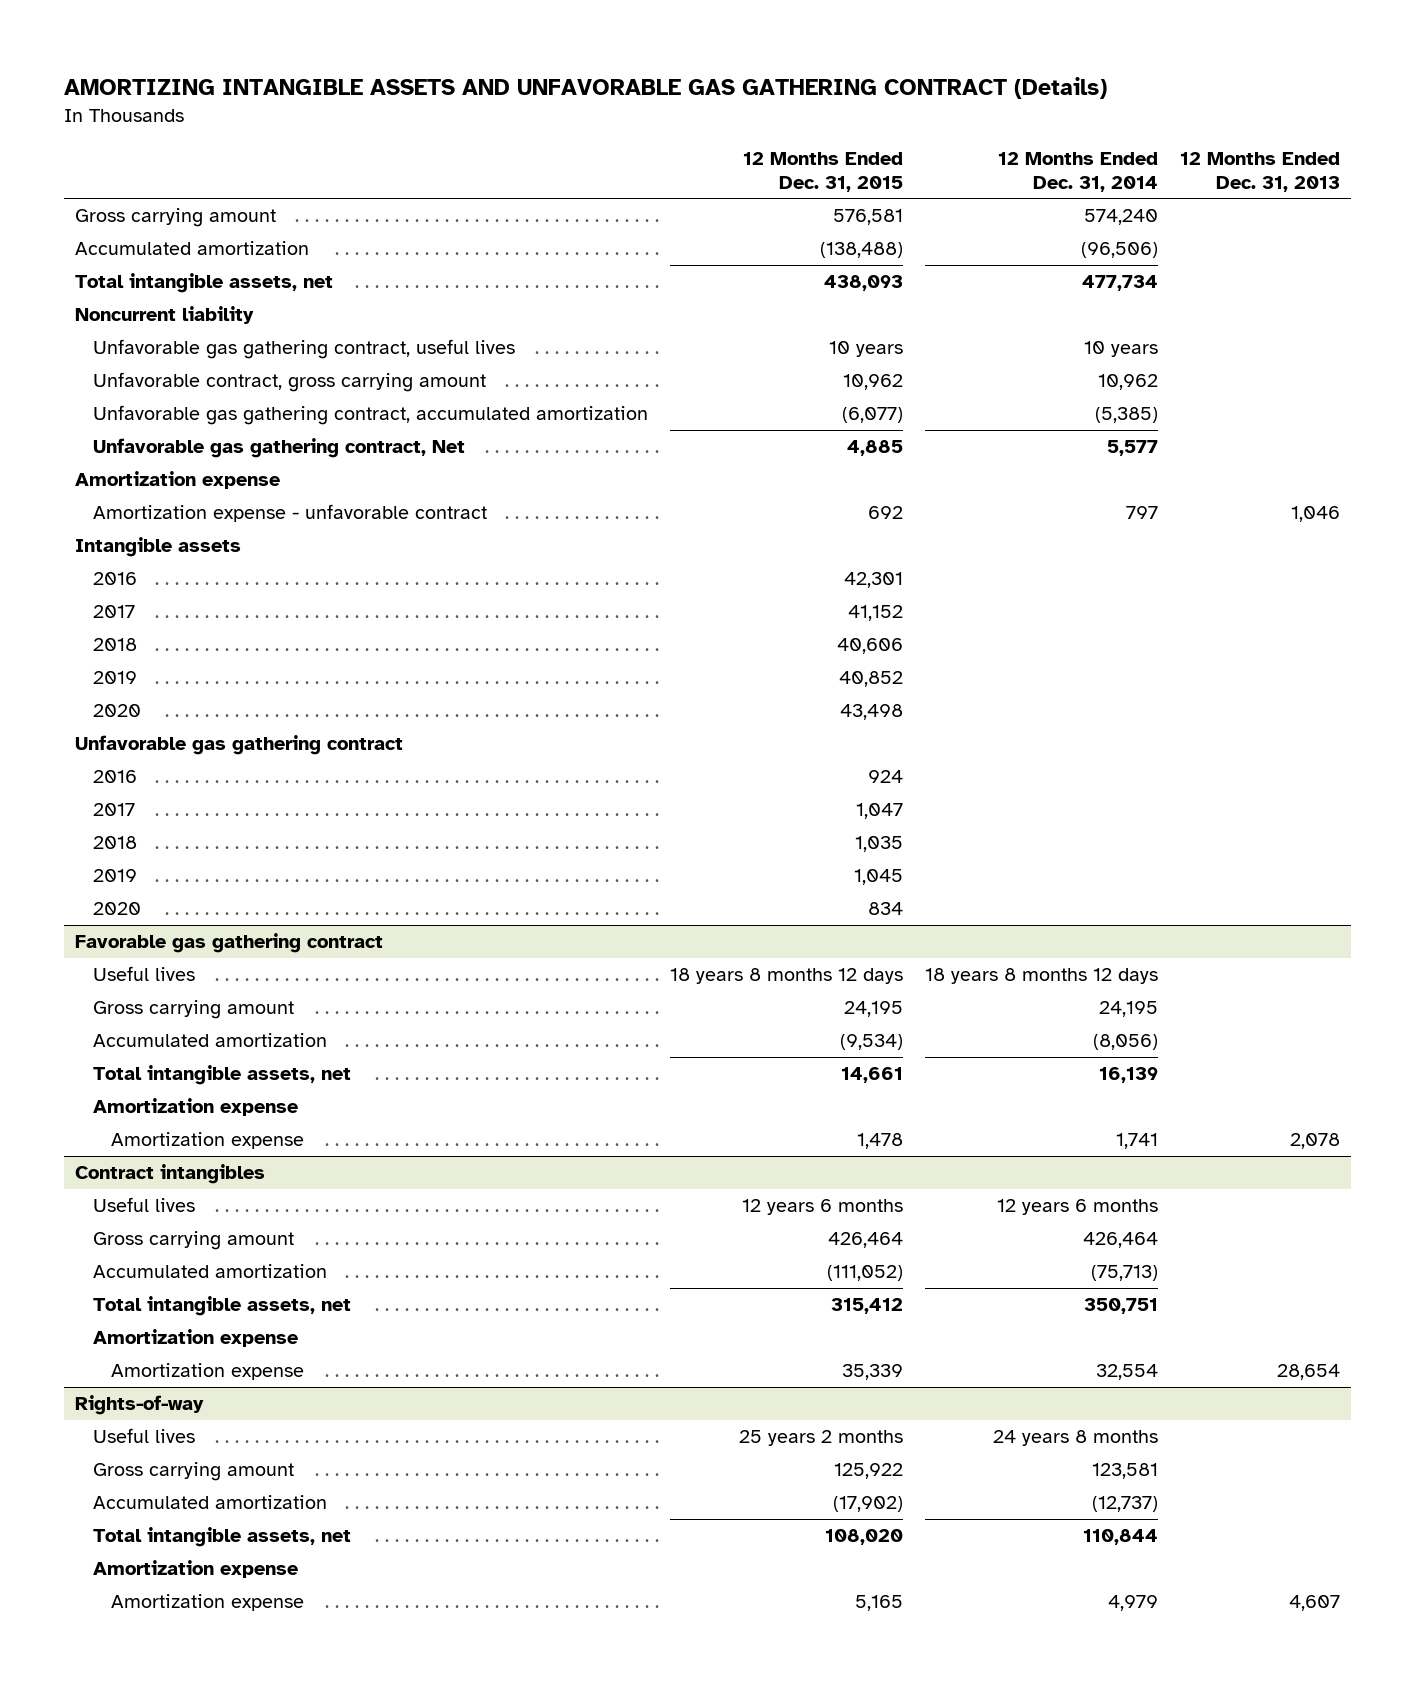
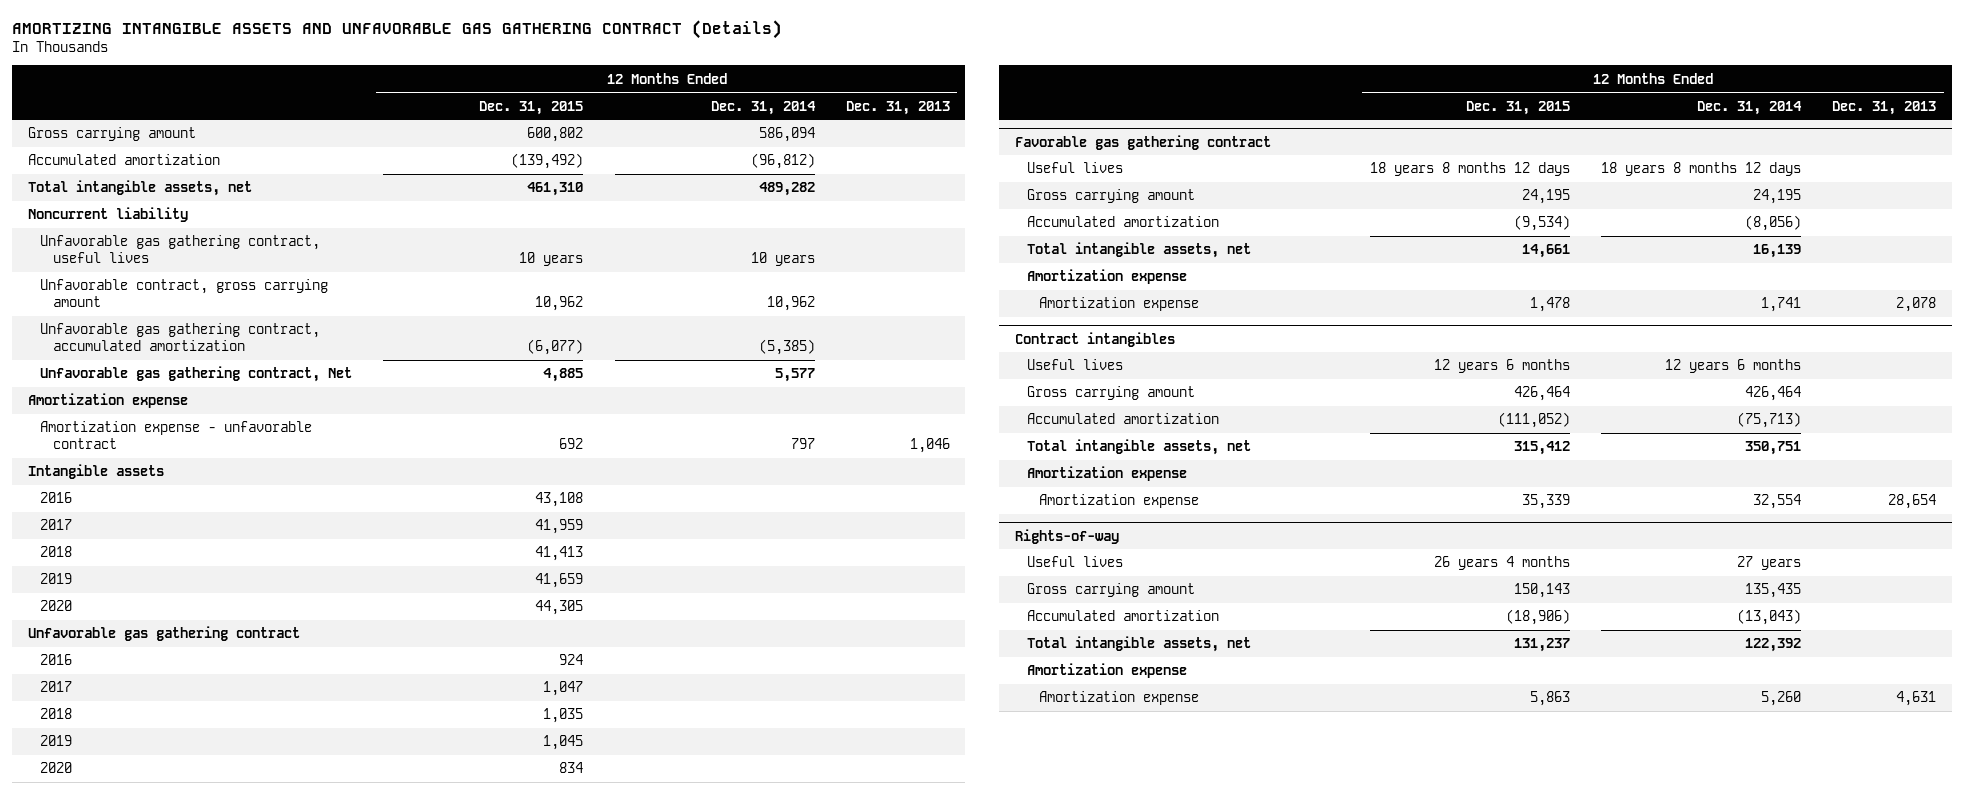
[833,209,904,226] 576,581 -> [527,127,584,143] 600,802
[1084,209,1159,226] 574,240 -> [758,127,815,143] 586,094
[820,242,904,259] (138,488) -> [511,153,584,170] (139,492)
[1081,242,1159,259] (96,506) -> [750,153,815,170] (96,812)
[824,275,904,292] 438,093 -> [527,182,584,197] 461,310
[1082,275,1159,292] 477,734 -> [758,182,815,197] 489,282
[844,572,904,589] 42,301 -> [535,492,584,508] 43,108
[848,605,904,622] 41,152 -> [535,519,584,535] 41,959
[837,638,904,655] 40,606 -> [535,546,584,562] 41,413
[839,671,904,688] 40,852 -> [535,573,584,589] 41,659
[840,704,904,721] 43,498 -> [535,600,584,616] 44,305
[739,1430,904,1447] 25 years 2 months -> [1434,556,1571,571] 26 years 4 months
[993,1430,1159,1447] 24 years 8 months -> [1737,556,1802,571] 27 years
[834,1463,904,1480] 125,922 -> [1514,583,1571,599] 150,143
[1092,1463,1159,1480] 123,581 -> [1745,583,1802,599] 135,435
[833,1496,904,1513] (17,902) -> [1506,609,1571,626] (18,906)
[1092,1496,1159,1513] (12,737) -> [1737,609,1802,626] (13,043)
[825,1529,904,1546] 108,020 -> [1514,638,1571,653] 131,237
[1083,1529,1159,1546] 110,844 -> [1745,638,1802,653] 122,392
[855,1595,904,1612] 5,165 -> [1530,691,1571,707] 5,863
[1108,1595,1159,1612] 4,979 -> [1761,691,1802,707] 5,260
[1289,1595,1341,1612] 4,607 -> [1896,691,1937,707] 4,631

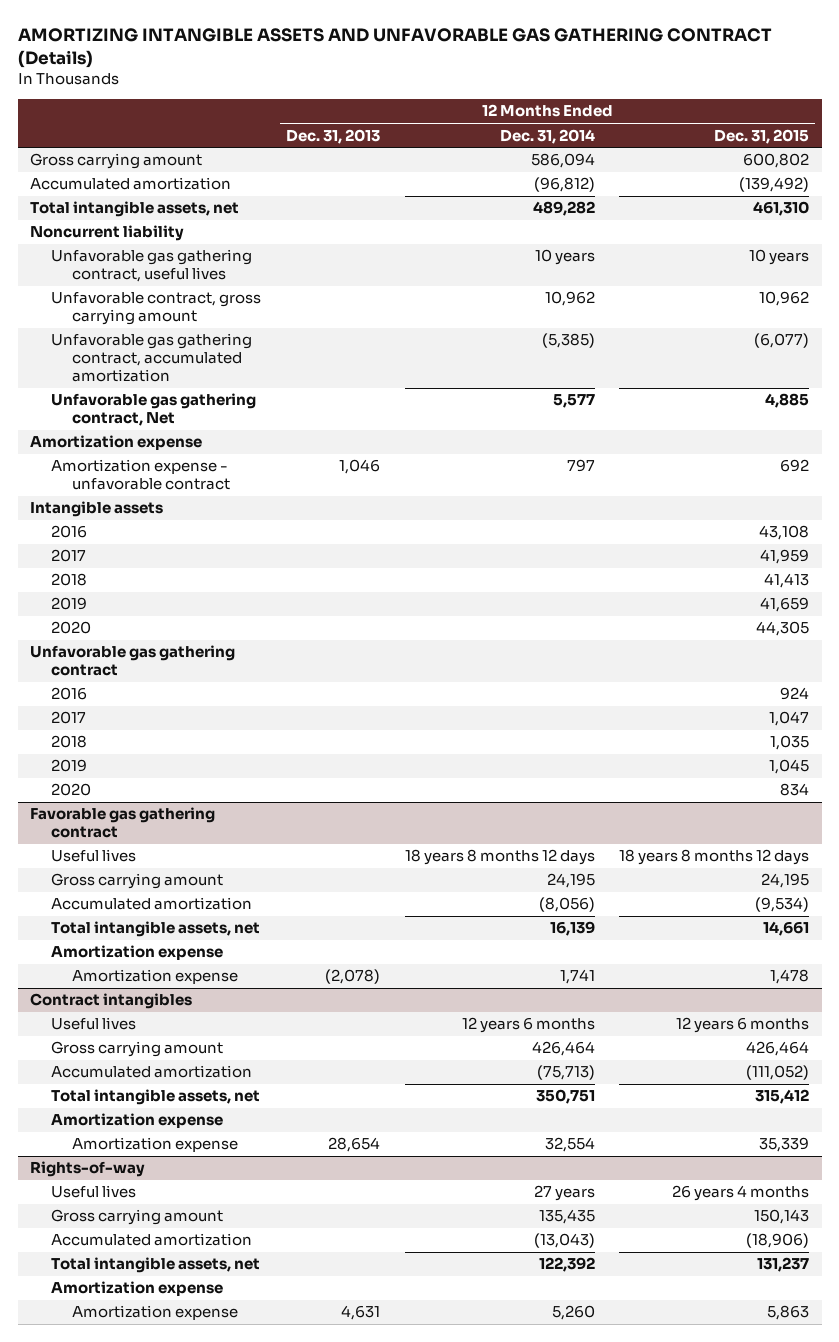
[1896,297,1937,313] 2,078 -> [324,969,380,985] (2,078)

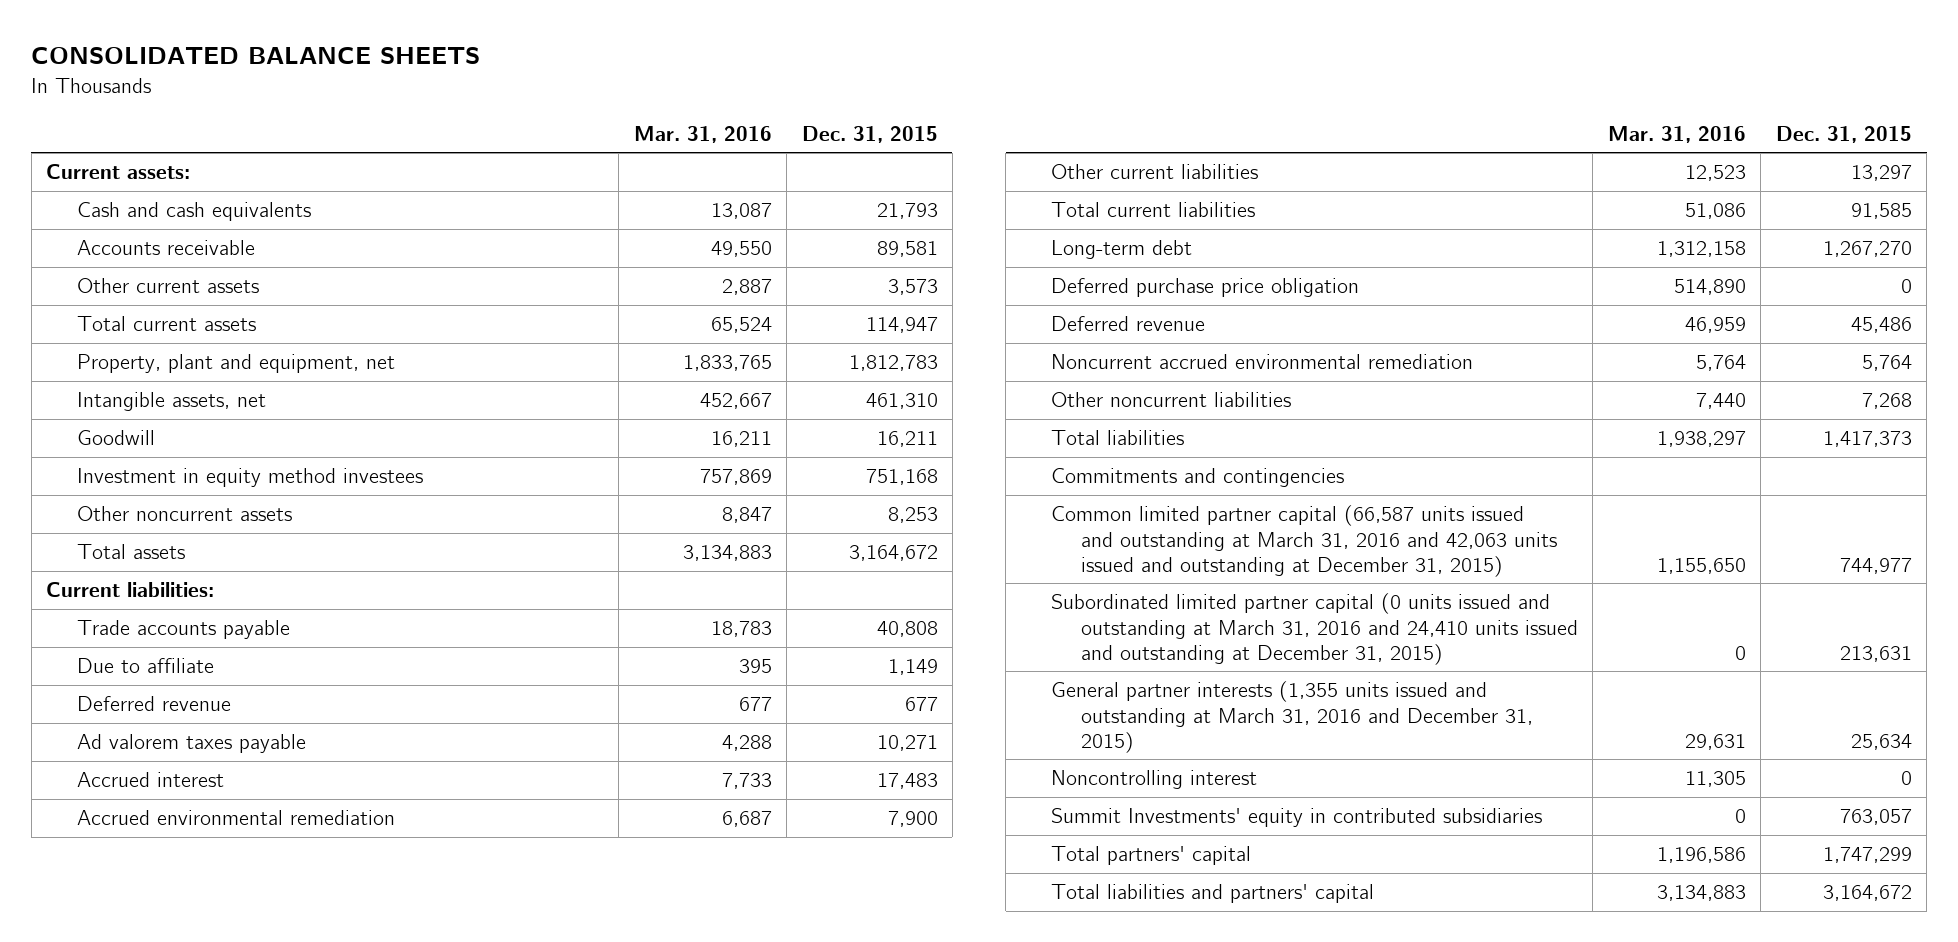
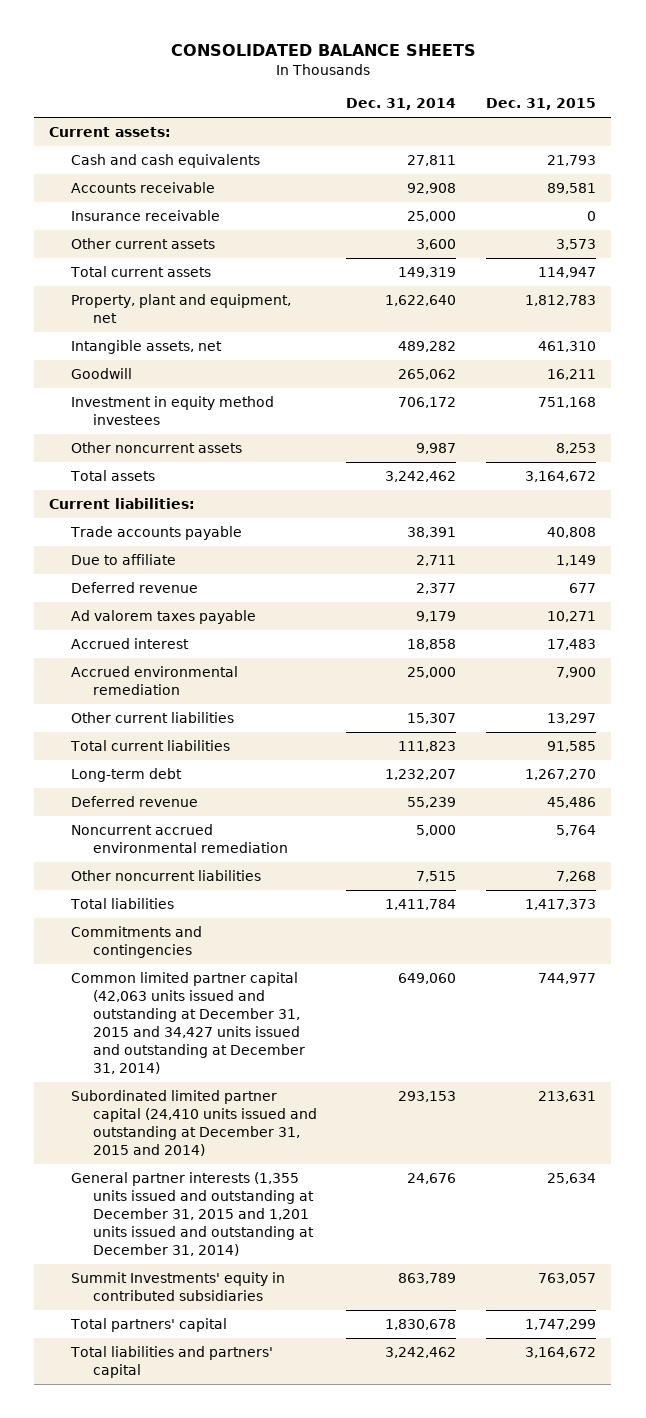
[633,125,772,143] Mar. 31, 2016 -> none
none -> [346,98,457,111] Dec. 31, 2014
none -> [70,210,220,222] Insurance receivable
[1050,278,1359,298] Deferred purchase price obligation -> none
[1050,770,1257,790] Noncontrolling interest -> none
[1050,505,1558,577] Common limited partner capital (66,587 units issued and outstanding at March 31, 2016 and 42,063 units issued and outstanding at December 31, 2015) -> [70,972,305,1074] Common limited partner capital (42,063 units issued and outstanding at December 31, 2015 and 34,427 units issued and outstanding at December 31, 2014)
[1050,593,1579,665] Subordinated limited partner capital (0 units issued and outstanding at March 31, 2016 and 24,410 units issued and outstanding at December 31, 2015) -> [70,1090,317,1156] Subordinated limited partner capital (24,410 units issued and outstanding at December 31, 2015 and 2014)
[1050,681,1534,753] General partner interests (1,355 units issued and outstanding at March 31, 2016 and December 31, 2015) -> [70,1172,314,1256] General partner interests (1,355 units issued and outstanding at December 31, 2015 and 1,201 units issued and outstanding at December 31, 2014)

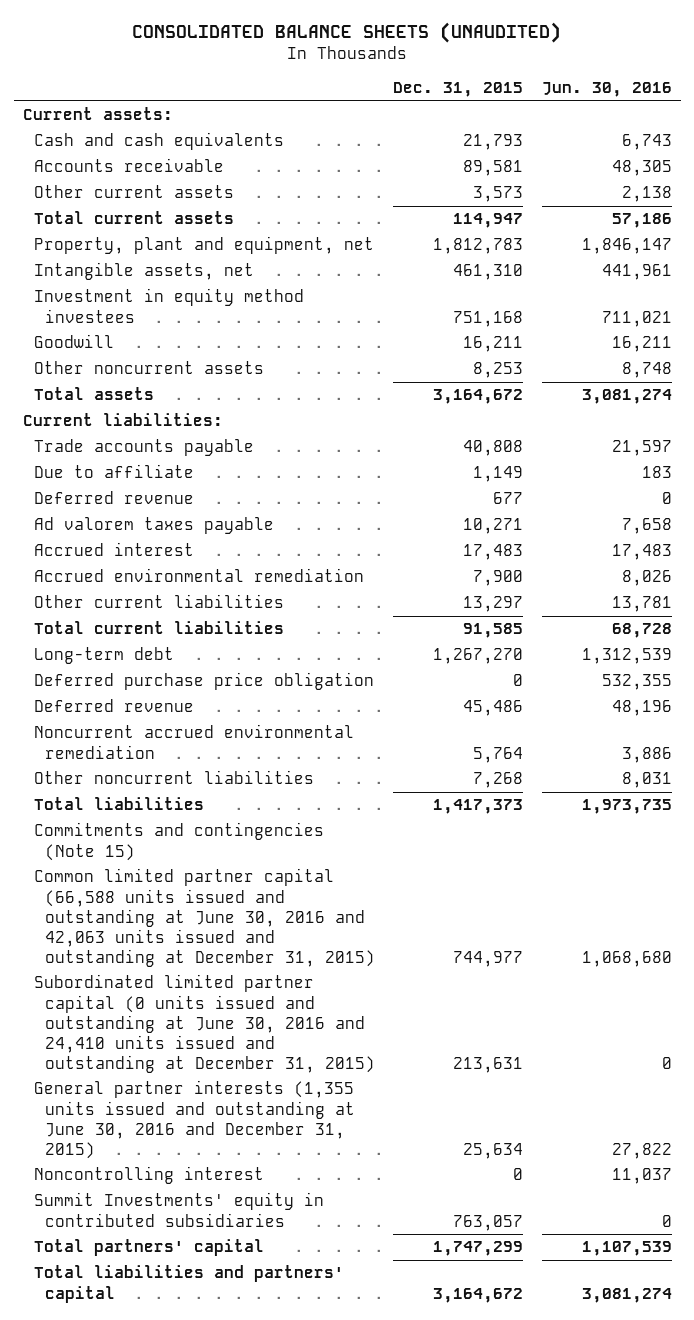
[170,43,476,56] CONSOLIDATED BALANCE SHEETS -> [132,21,562,43] CONSOLIDATED BALANCE SHEETS (UNAUDITED)
[346,98,457,111] Dec. 31, 2014 -> none
none -> [541,81,672,97] Jun. 30, 2016
[70,210,220,222] Insurance receivable -> none
[70,368,132,380] Goodwill -> [33,334,114,349] Goodwill
none -> [33,672,374,691] Deferred purchase price obligation
[70,926,202,959] Commitments and contingencies -> [33,822,324,861] Commitments and contingencies (Note 15)
[70,972,305,1074] Common limited partner capital (42,063 units issued and outstanding at December 31, 2015 and 34,427 units issued and outstanding at December 31, 2014) -> [33,868,375,967] Common limited partner capital (66,588 units issued and outstanding at June 30, 2016 and 42,063 units issued and outstanding at December 31, 2015)
[70,1090,317,1156] Subordinated limited partner capital (24,410 units issued and outstanding at December 31, 2015 and 2014) -> [33,974,375,1073] Subordinated limited partner capital (0 units issued and outstanding at June 30, 2016 and 24,410 units issued and outstanding at December 31, 2015)
[70,1172,314,1256] General partner interests (1,355 units issued and outstanding at December 31, 2015 and 1,201 units issued and outstanding at December 31, 2014) -> [33,1080,355,1159] General partner interests (1,355 units issued and outstanding at June 30, 2016 and December 31, 2015)
none -> [33,1166,264,1185] Noncontrolling interest

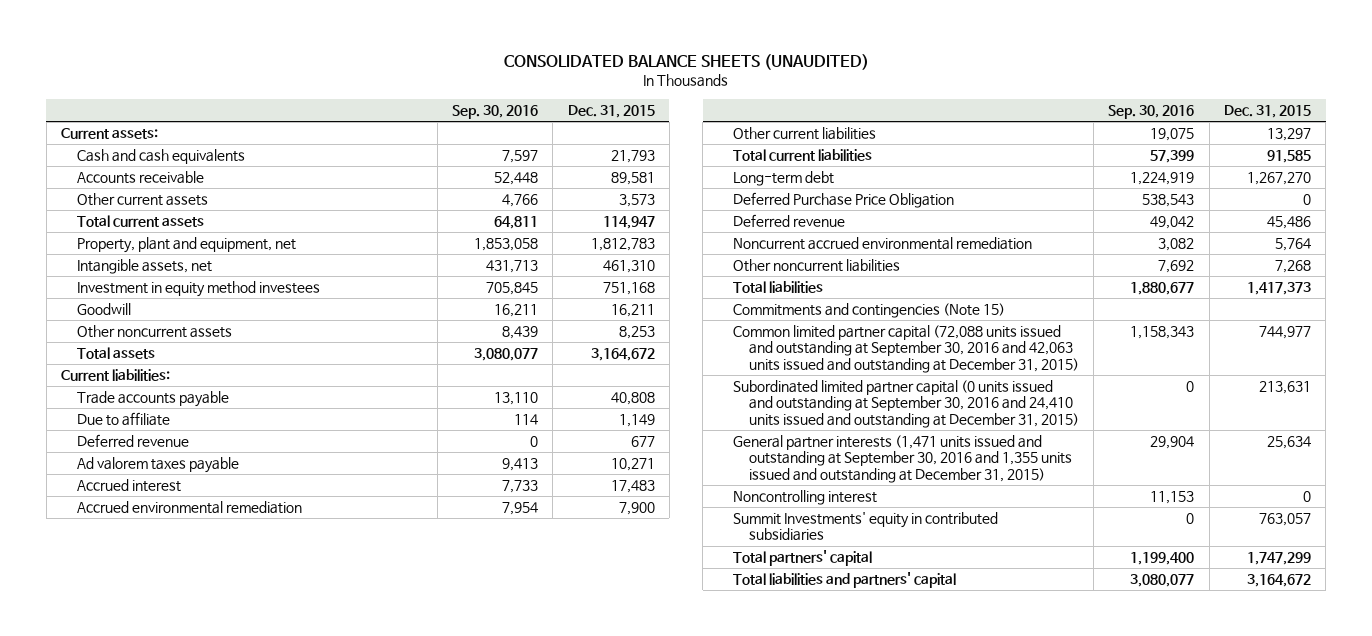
[541,81,672,97] Jun. 30, 2016 -> none
none -> [451,104,538,119] Sep. 30, 2016
[33,672,374,691] Deferred purchase price obligation -> [733,191,955,208] Deferred Purchase Price Obligation
[33,868,375,967] Common limited partner capital (66,588 units issued and outstanding at June 30, 2016 and 42,063 units issued and outstanding at December 31, 2015) -> [733,324,1079,373] Common limited partner capital (72,088 units issued and outstanding at September 30, 2016 and 42,063 units issued and outstanding at December 31, 2015)
[33,974,375,1073] Subordinated limited partner capital (0 units issued and outstanding at June 30, 2016 and 24,410 units issued and outstanding at December 31, 2015) -> [733,379,1079,428] Subordinated limited partner capital (0 units issued and outstanding at September 30, 2016 and 24,410 units issued and outstanding at December 31, 2015)
[33,1080,355,1159] General partner interests (1,355 units issued and outstanding at June 30, 2016 and December 31, 2015) -> [733,434,1072,483] General partner interests (1,471 units issued and outstanding at September 30, 2016 and 1,355 units issued and outstanding at December 31, 2015)

